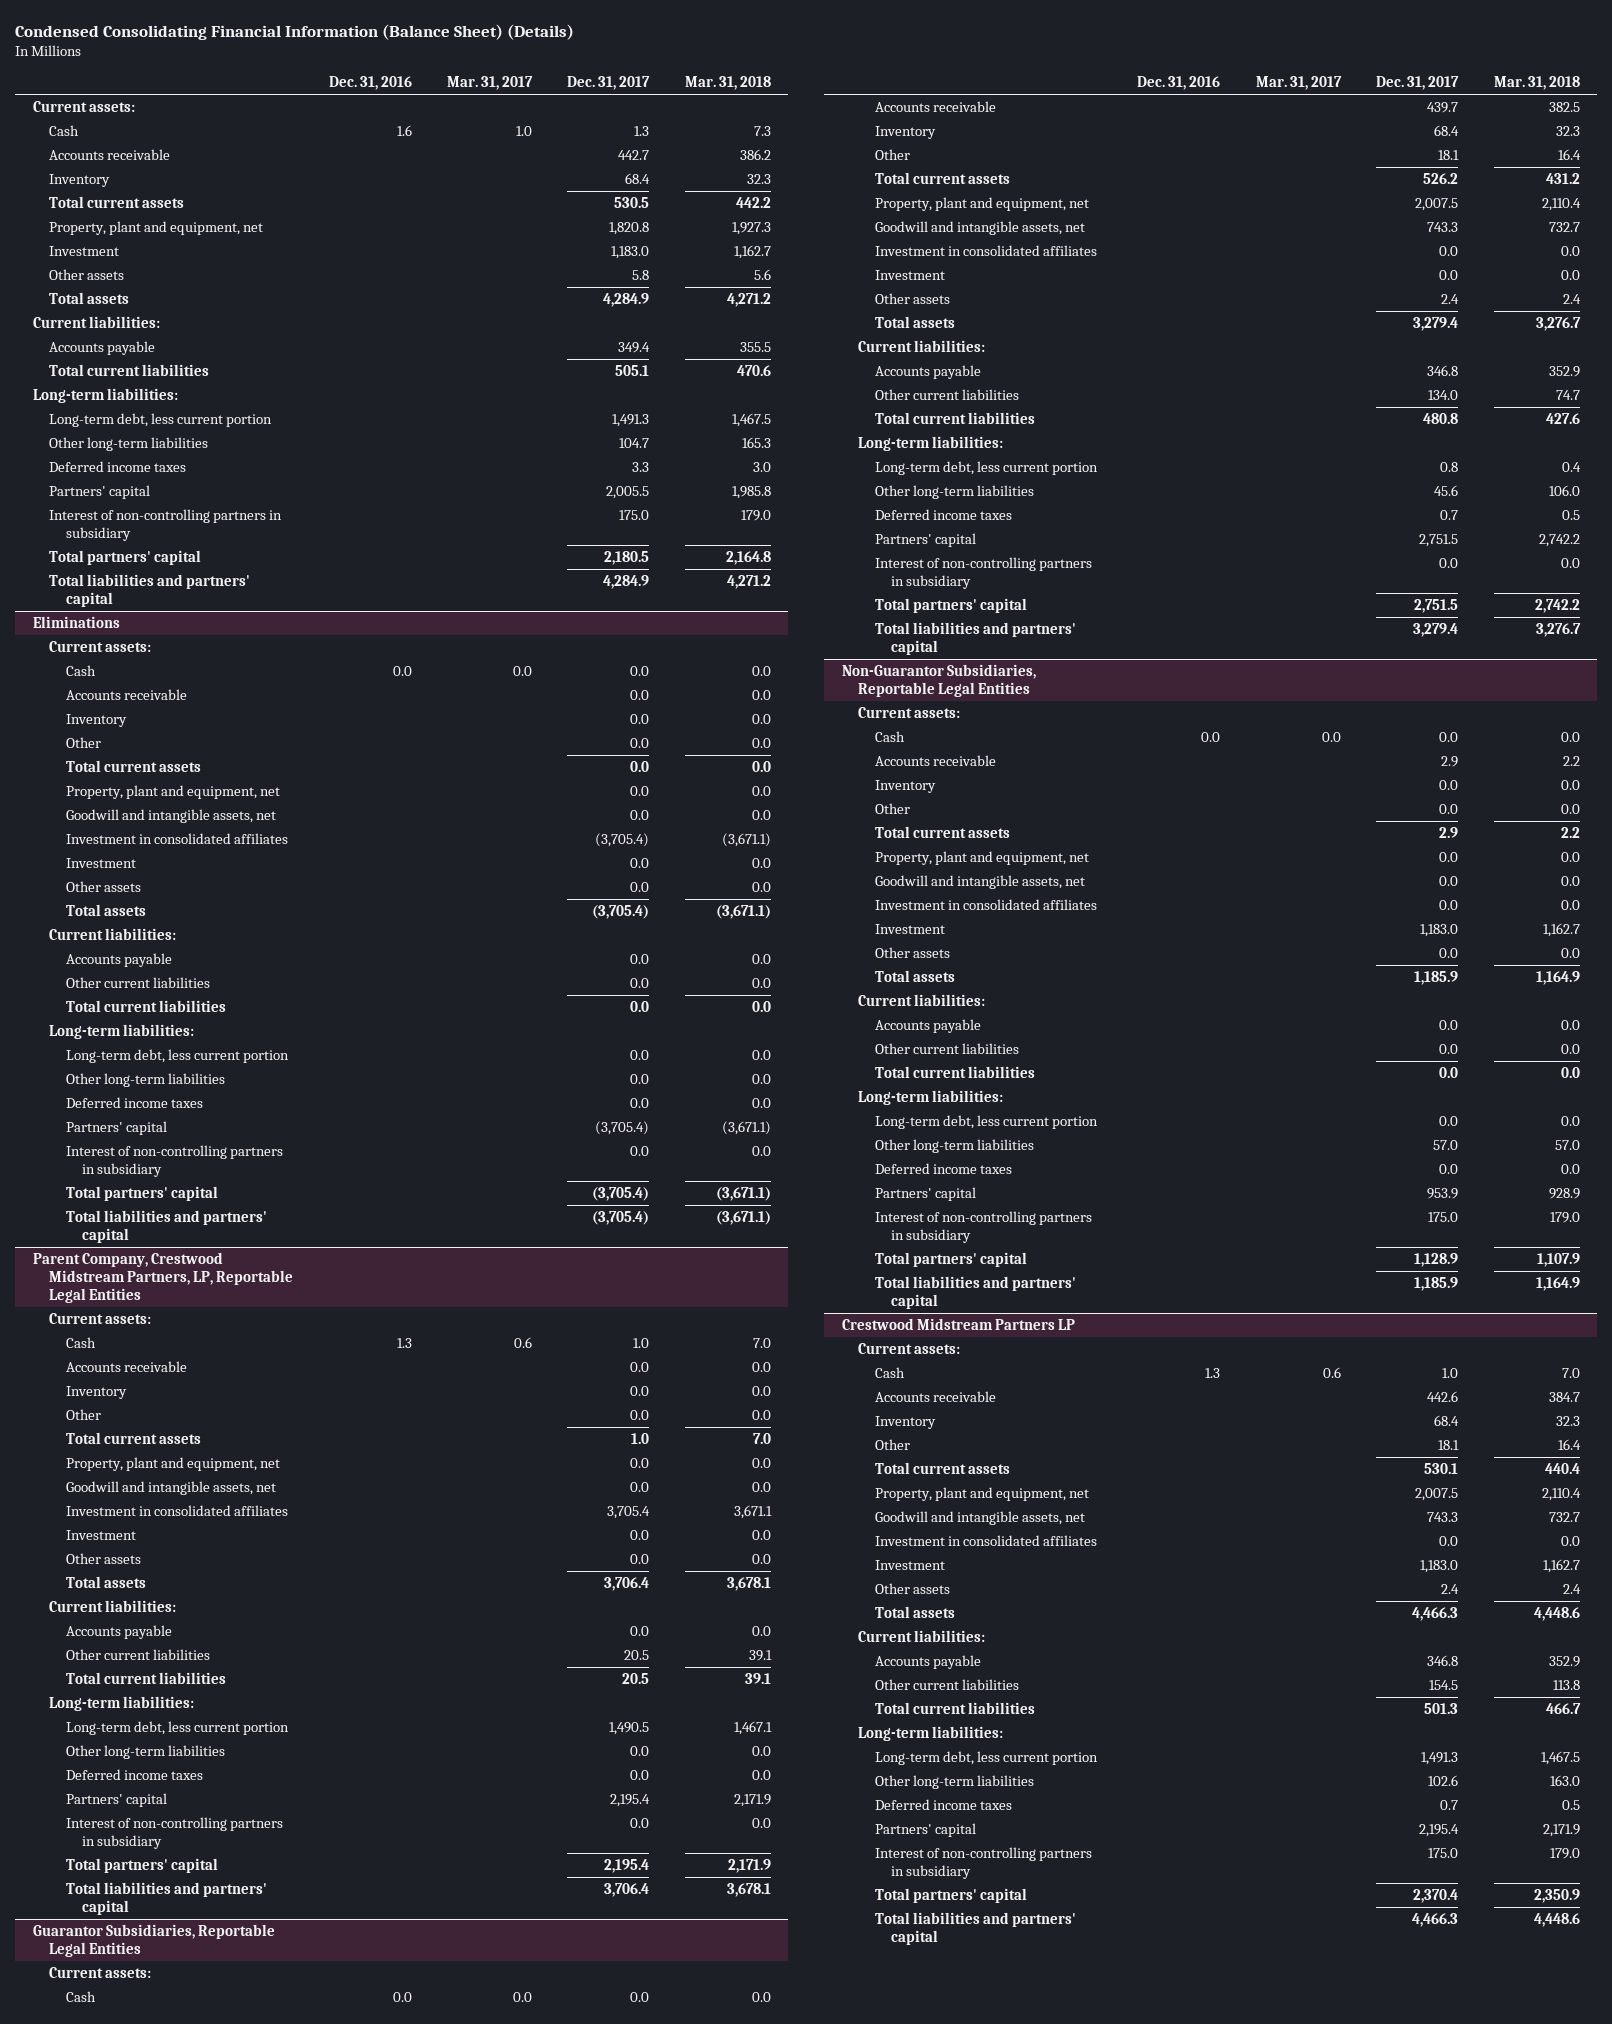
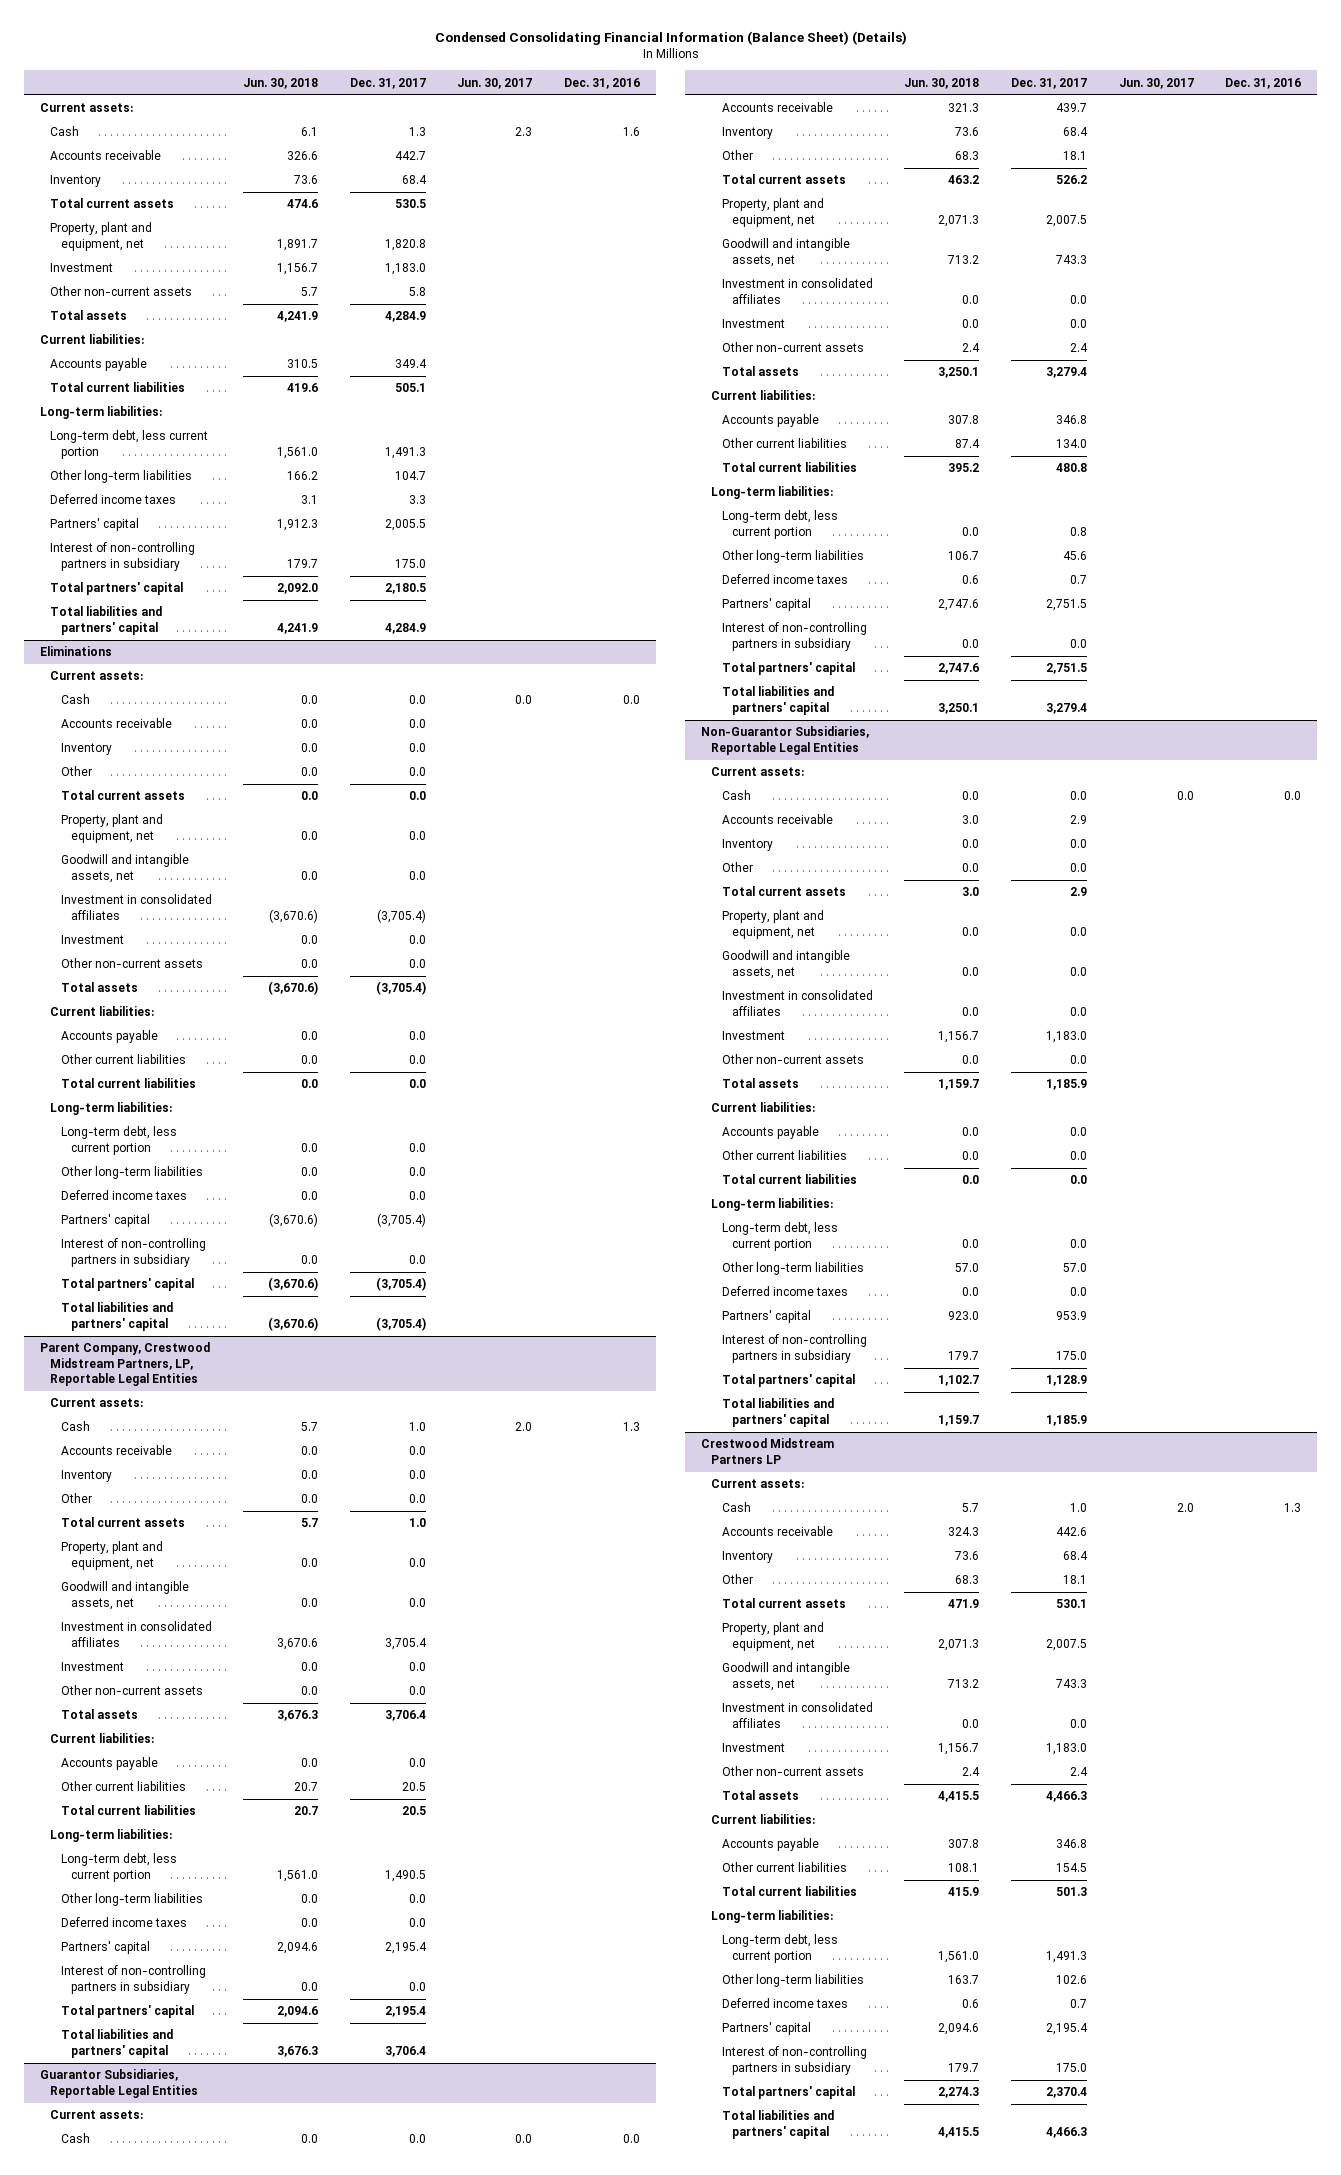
[446,76,533,91] Mar. 31, 2017 -> none
[684,76,771,91] Mar. 31, 2018 -> none
none -> [243,77,319,89] Jun. 30, 2018
none -> [457,77,533,89] Jun. 30, 2017
[49,268,125,280] Other assets -> [50,286,193,297] Other non-current assets
[65,880,141,892] Other assets -> [60,958,203,969] Other non-current assets
[65,1552,141,1564] Other assets -> [60,1685,203,1696] Other non-current assets
[874,292,950,304] Other assets -> [721,342,864,353] Other non-current assets
[874,946,950,958] Other assets -> [721,1054,864,1065] Other non-current assets
[874,1582,950,1594] Other assets -> [721,1766,864,1777] Other non-current assets

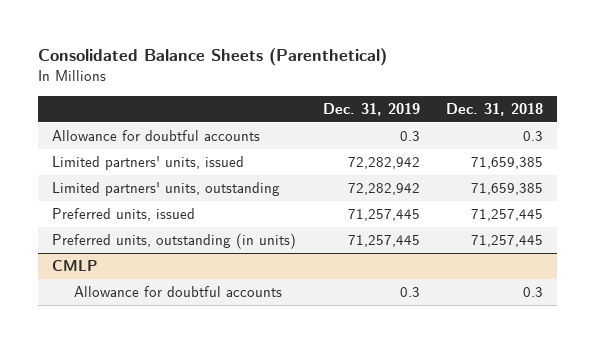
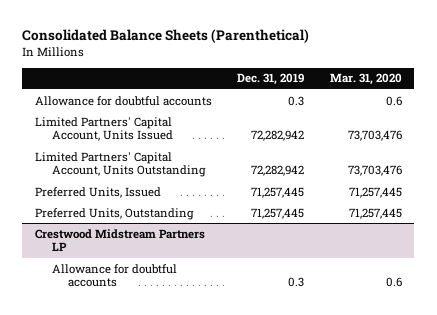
[446,103,544,117] Dec. 31, 2018 -> none
none -> [329,73,402,86] Mar. 31, 2020
[51,156,244,171] Limited partners' units, issued -> [35,116,173,142] Limited Partners' Capital Account, Units Issued
[51,182,280,197] Limited partners' units, outstanding -> [35,151,206,178] Limited Partners' Capital Account, Units Outstanding
[51,208,195,222] Preferred units, issued -> [35,186,162,198] Preferred Units, Issued
[51,233,296,250] Preferred units, outstanding (in units) -> [35,207,195,220] Preferred Units, Outstanding
[51,260,98,272] CMLP -> [35,228,206,252] Crestwood Midstream Partners LP

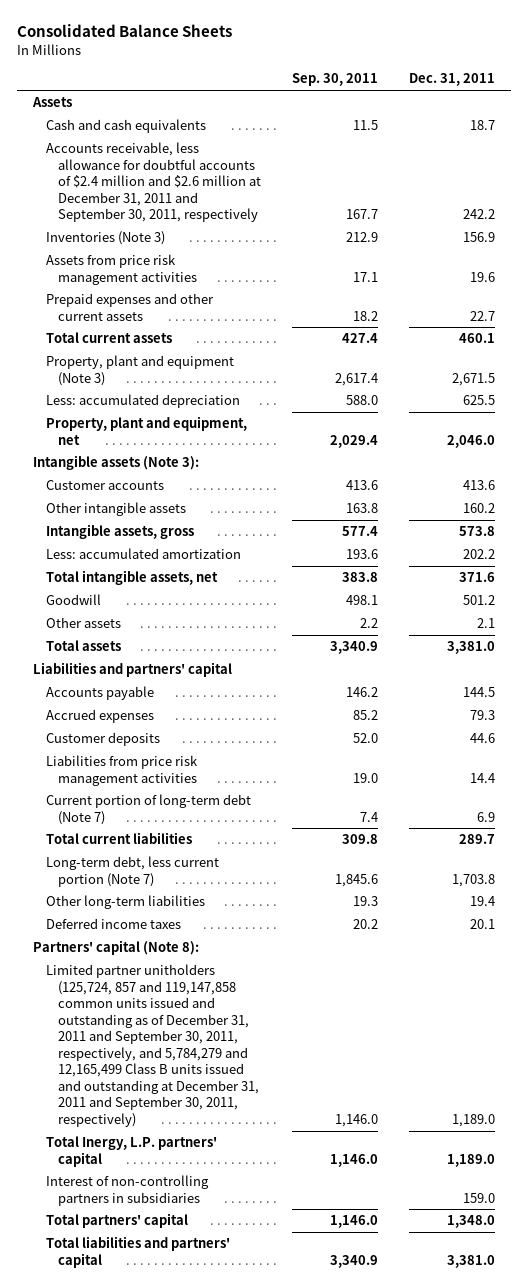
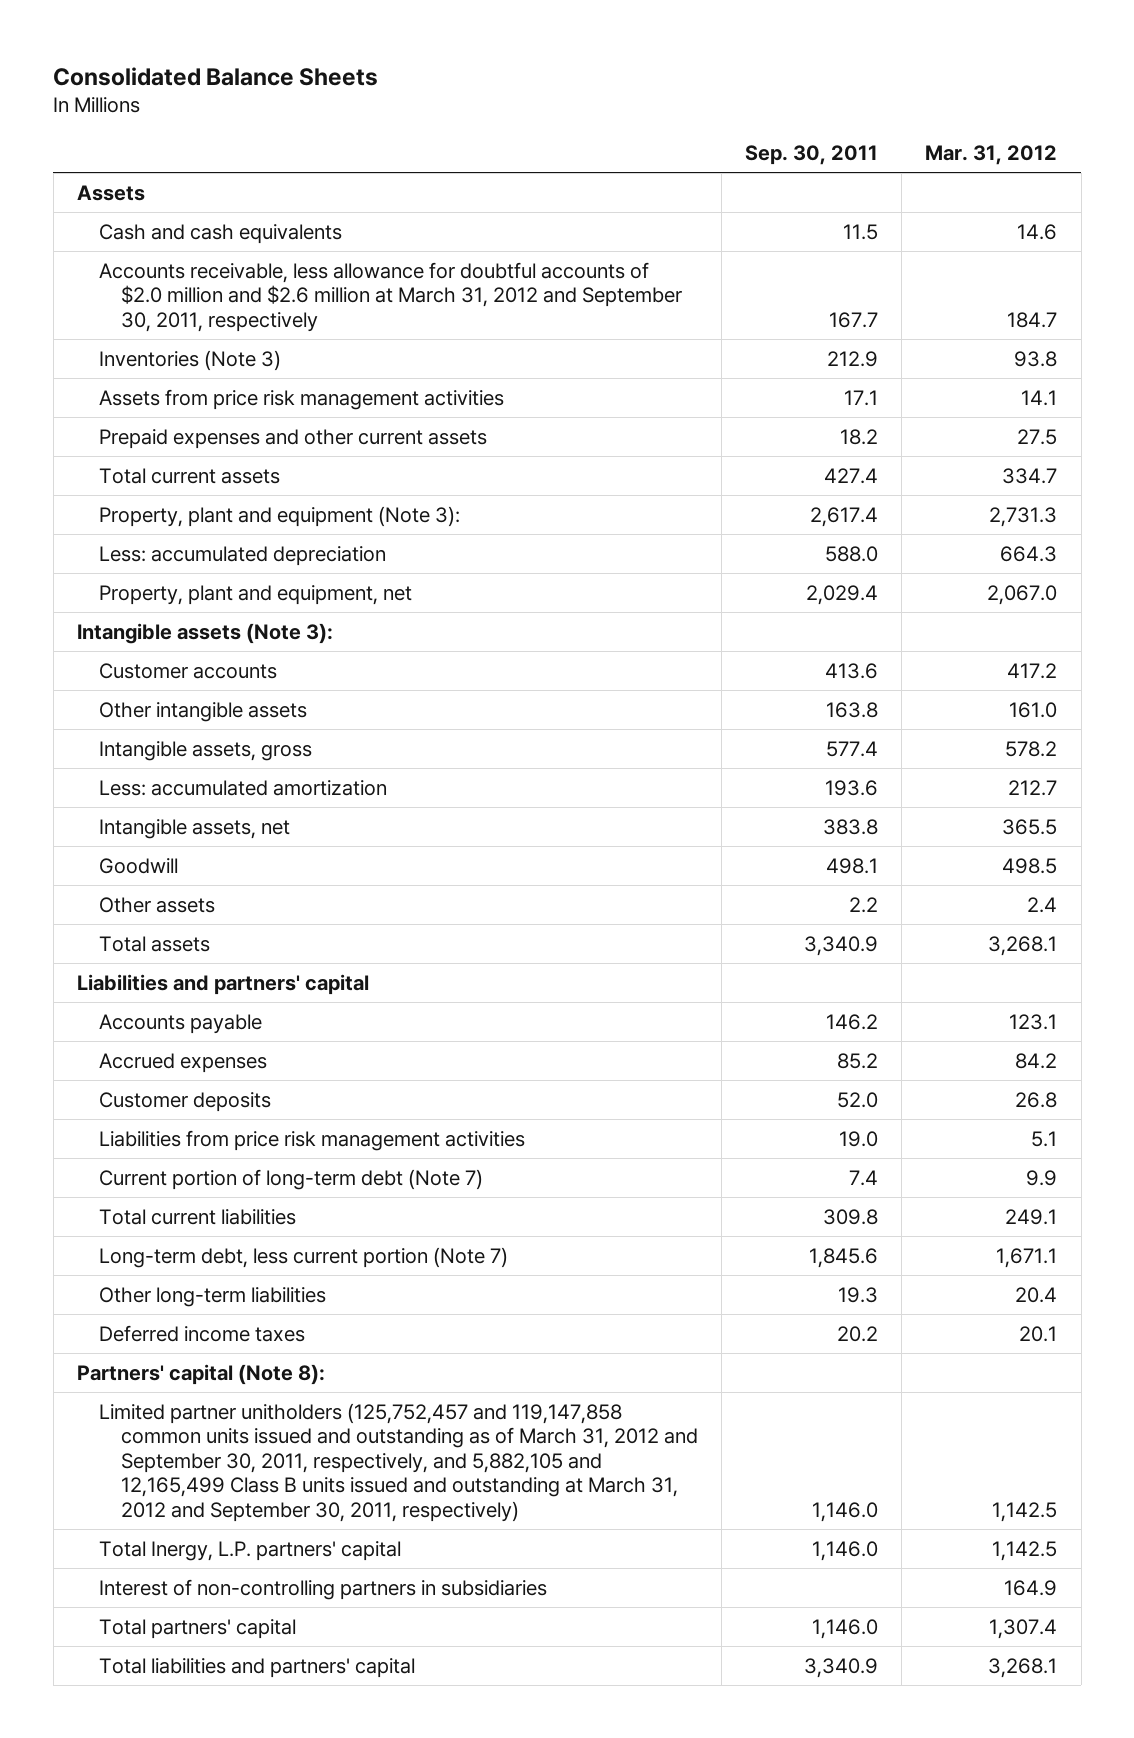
[409,73,496,87] Dec. 31, 2011 -> none
none -> [925,144,1058,165] Mar. 31, 2012
[45,142,262,223] Accounts receivable, less allowance for doubtful accounts of $2.4 million and $2.6 million at December 31, 2011 and September 30, 2011, respectively -> [98,261,682,332] Accounts receivable, less allowance for doubtful accounts of $2.0 million and $2.6 million at March 31, 2012 and September 30, 2011, respectively
[45,355,234,386] Property, plant and equipment (Note 3) -> [98,505,460,527] Property, plant and equipment (Note 3):
[45,570,218,586] Total intangible assets, net -> [98,818,290,839] Intangible assets, net
[45,964,260,1127] Limited partner unitholders (125,724, 857 and 119,147,858 common units issued and outstanding as of December 31, 2011 and September 30, 2011, respectively, and 5,784,279 and 12,165,499 Class B units issued and outstanding at December 31, 2011 and September 30, 2011, respectively) -> [98,1402,698,1522] Limited partner unitholders (125,752,457 and 119,147,858 common units issued and outstanding as of March 31, 2012 and September 30, 2011, respectively, and 5,882,105 and 12,165,499 Class B units issued and outstanding at March 31, 2012 and September 30, 2011, respectively)

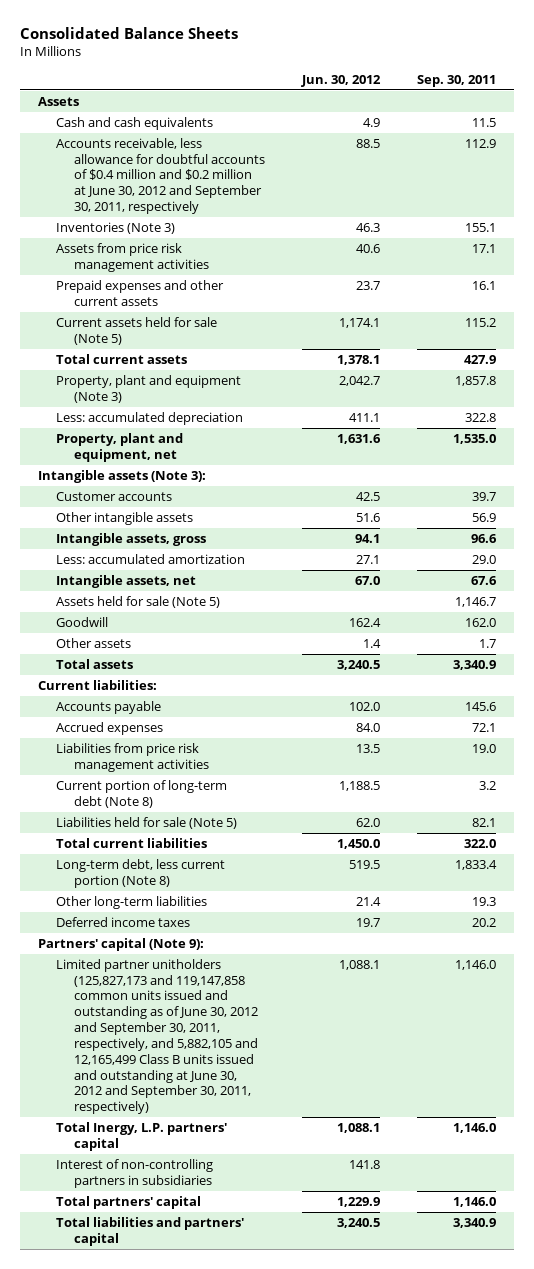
[925,144,1058,165] Mar. 31, 2012 -> none
none -> [300,74,381,87] Jun. 30, 2012
[98,261,682,332] Accounts receivable, less allowance for doubtful accounts of $2.0 million and $2.6 million at March 31, 2012 and September 30, 2011, respectively -> [56,137,266,215] Accounts receivable, less allowance for doubtful accounts of $0.4 million and $0.2 million at June 30, 2012 and September 30, 2011, respectively
[828,311,878,328] 167.7 -> [464,138,496,148] 112.9
[826,350,878,367] 212.9 -> [464,222,496,232] 155.1
[839,428,878,445] 18.2 -> [471,280,496,290] 16.1
none -> [56,316,218,345] Current assets held for sale (Note 5)
[823,467,878,484] 427.4 -> [463,354,496,364] 427.9
[98,505,460,527] Property, plant and equipment (Note 3): -> [56,374,242,403] Property, plant and equipment (Note 3)
[809,506,878,527] 2,617.4 -> [454,375,496,386] 1,857.8
[824,545,878,562] 588.0 -> [464,412,496,422] 322.8
[805,584,878,605] 2,029.4 -> [452,433,496,444] 1,535.0
[824,662,878,679] 413.6 -> [471,491,496,501] 39.7
[825,701,878,718] 163.8 -> [471,512,496,522] 56.9
[825,740,878,757] 577.4 -> [470,533,497,543] 96.6
[824,779,878,796] 193.6 -> [471,554,496,564] 29.0
[822,818,878,835] 383.8 -> [470,575,497,585] 67.6
none -> [56,595,221,608] Assets held for sale (Note 5)
[825,857,878,874] 498.1 -> [464,617,496,627] 162.0
[848,896,878,913] 2.2 -> [478,638,496,648] 1.7
[76,973,369,995] Liabilities and partners' capital -> none
[98,1091,271,1112] Customer deposits -> none
none -> [38,679,158,690] Current liabilities:
[825,1013,878,1030] 146.2 -> [464,701,496,711] 145.6
[836,1052,878,1069] 85.2 -> [471,722,496,732] 72.1
[98,1168,483,1190] Current portion of long-term debt (Note 7) -> [56,779,228,808] Current portion of long-term debt (Note 8)
[848,1169,878,1186] 7.4 -> [478,780,496,790] 3.2
none -> [56,816,238,829] Liabilities held for sale (Note 5)
[822,1208,878,1225] 309.8 -> [463,838,496,848] 322.0
[98,1246,508,1268] Long-term debt, less current portion (Note 7) -> [56,858,226,888] Long-term debt, less current portion (Note 8)
[808,1247,878,1268] 1,845.6 -> [454,859,497,870] 1,833.4
[76,1363,325,1385] Partners' capital (Note 8): -> [38,937,205,951] Partners' capital (Note 9):
[98,1402,698,1522] Limited partner unitholders (125,752,457 and 119,147,858 common units issued and outstanding as of March 31, 2012 and September 30, 2011, respectively, and 5,882,105 and 12,165,499 Class B units issued and outstanding at March 31, 2012 and September 30, 2011, respectively) -> [56,958,259,1115] Limited partner unitholders (125,827,173 and 119,147,858 common units issued and outstanding as of June 30, 2012 and September 30, 2011, respectively, and 5,882,105 and 12,165,499 Class B units issued and outstanding at June 30, 2012 and September 30, 2011, respectively)

